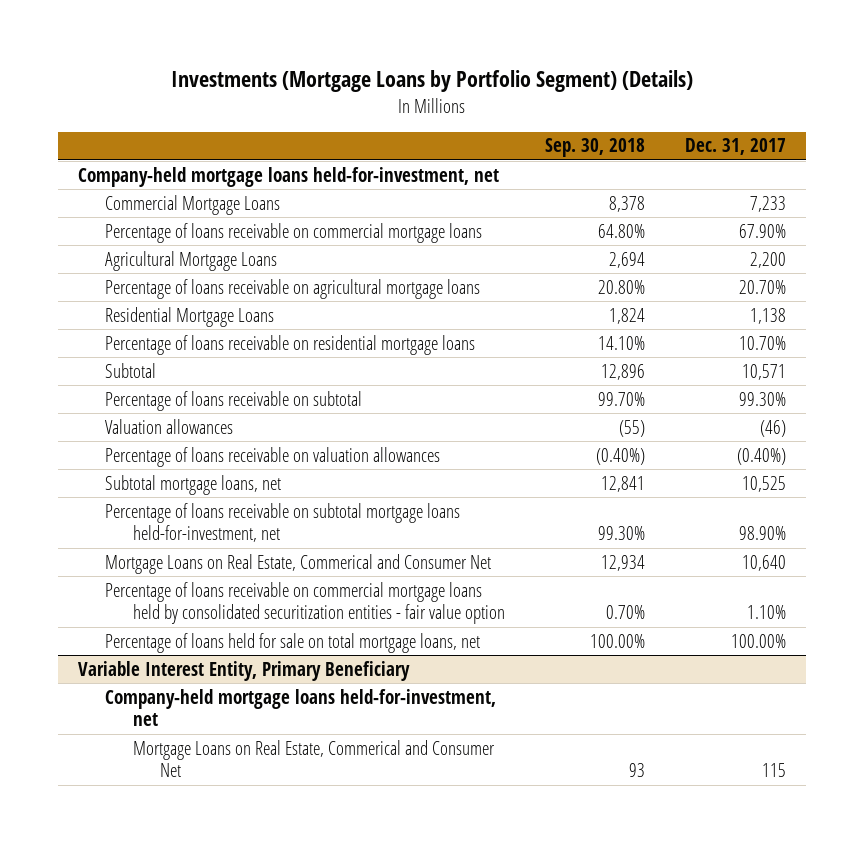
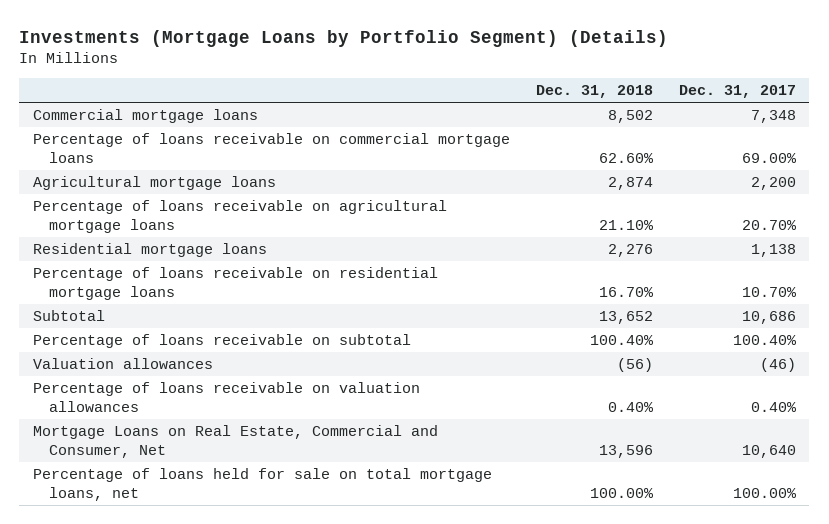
[544,138,645,158] Sep. 30, 2018 -> none
none -> [535,85,653,99] Dec. 31, 2018
[77,166,499,187] Company-held mortgage loans held-for-investment, net -> none
[105,194,281,215] Commercial Mortgage Loans -> [32,109,258,124] Commercial mortgage loans
[749,195,786,212] 7,233 -> [750,110,796,124] 7,348
[738,223,786,238] 67.90% -> [741,152,797,163] 69.00%
[105,250,278,271] Agricultural Mortgage Loans -> [32,176,276,191] Agricultural mortgage loans
[105,306,275,327] Residential Mortgage Loans -> [32,243,267,258] Residential mortgage loans
[741,363,786,380] 10,571 -> [741,311,796,325] 10,686
[738,391,786,406] 99.30% -> [732,335,797,346] 100.40%
[105,474,282,495] Subtotal mortgage loans, net -> none
[105,502,461,543] Percentage of loans receivable on subtotal mortgage loans held-for-investment, net -> none
[105,581,505,625] Percentage of loans receivable on commercial mortgage loans held by consolidated securitization entities - fair value option -> none
[736,447,786,465] (0.40%) -> [750,401,797,412] 0.40%
[105,553,492,574] Mortgage Loans on Real Estate, Commerical and Consumer Net -> [32,425,438,458] Mortgage Loans on Real Estate, Commercial and Consumer, Net
[77,660,410,681] Variable Interest Entity, Primary Beneficiary -> none
[105,688,497,727] Company-held mortgage loans held-for-investment, net -> none
[132,739,495,778] Mortgage Loans on Real Estate, Commerical and Consumer Net -> none

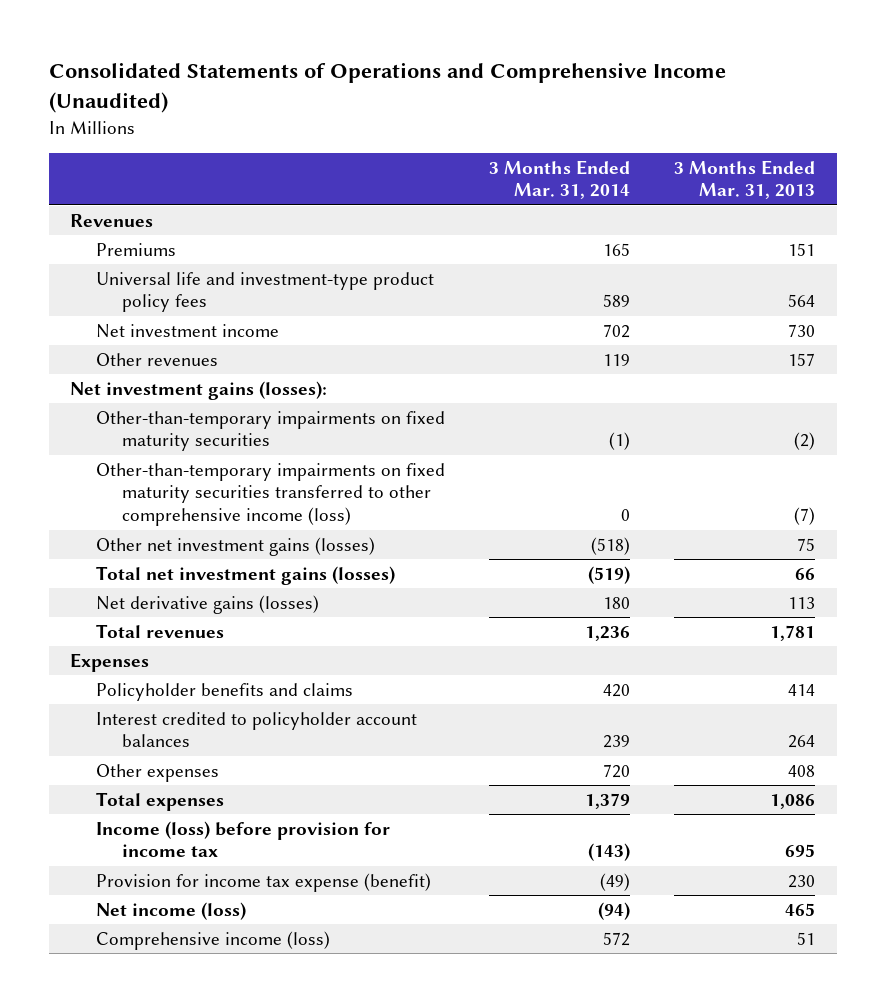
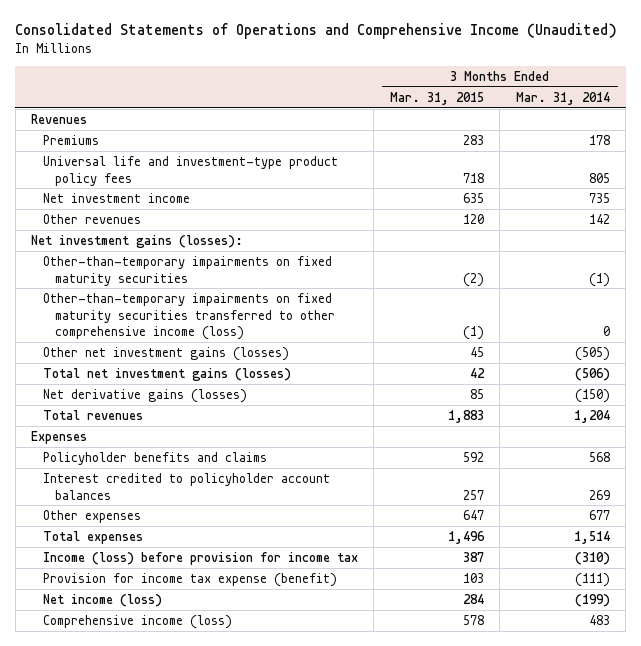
[673,159,815,200] 3 Months Ended Mar. 31, 2013 -> none
none -> [389,91,484,105] Mar. 31, 2015
[602,242,630,256] 165 -> [588,134,610,145] 178
[602,294,630,308] 589 -> [588,172,610,183] 805
[602,323,630,338] 702 -> [588,192,610,203] 735
[602,353,630,366] 119 -> [588,213,610,224] 142
[590,536,630,555] (518) -> [574,346,610,361] (505)
[587,565,630,584] (519) -> [574,367,610,381] (506)
[602,596,630,609] 180 -> [574,388,610,403] (150)
[584,625,630,641] 1,236 -> [573,409,610,423] 1,204
[602,683,630,697] 420 -> [588,451,610,462] 568
[602,735,630,749] 239 -> [588,489,610,500] 269
[602,763,630,778] 720 -> [588,509,610,520] 677
[584,792,630,809] 1,379 -> [573,530,610,544] 1,514
[587,843,630,862] (143) -> [574,551,610,565] (310)
[599,872,630,891] (49) -> [574,572,610,587] (111)
[597,901,630,920] (94) -> [574,593,610,607] (199)
[602,931,630,946] 572 -> [588,614,610,625] 483

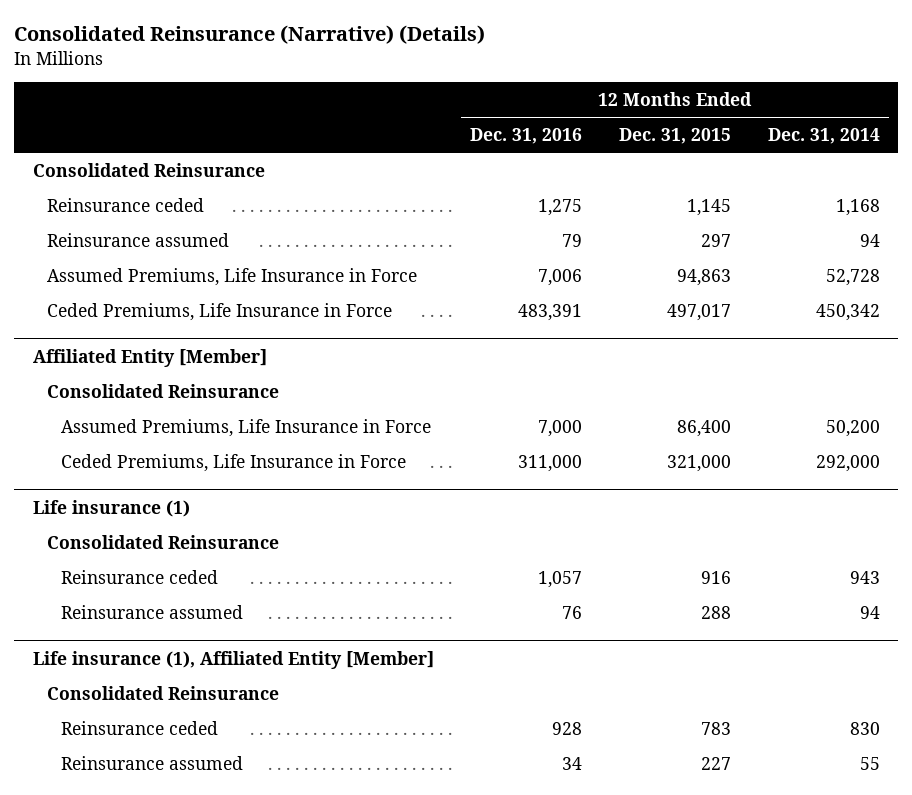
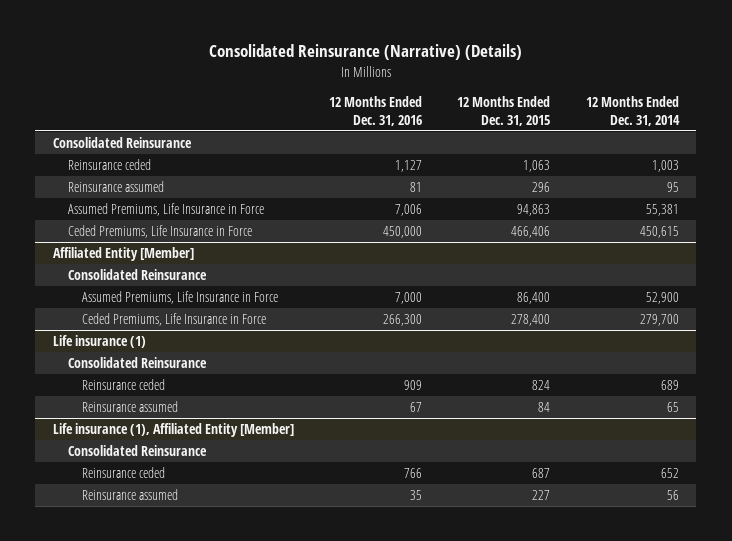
[538,198,583,216] 1,275 -> [395,160,423,173] 1,127
[686,198,731,216] 1,145 -> [523,160,551,173] 1,063
[835,198,880,216] 1,168 -> [651,160,679,173] 1,003
[562,233,583,247] 79 -> [410,182,423,193] 81
[700,233,731,247] 297 -> [532,182,551,193] 296
[859,233,880,247] 94 -> [666,182,679,193] 95
[825,268,880,286] 52,728 -> [645,204,679,217] 55,381
[518,303,583,321] 483,391 -> [383,226,423,239] 450,000
[666,303,731,321] 497,017 -> [511,226,551,239] 466,406
[815,303,880,321] 450,342 -> [639,226,679,239] 450,615
[825,419,880,437] 50,200 -> [645,292,679,305] 52,900
[518,454,583,472] 311,000 -> [383,314,423,327] 266,300
[666,454,731,472] 321,000 -> [511,314,551,327] 278,400
[815,454,880,472] 292,000 -> [639,314,679,327] 279,700
[538,570,583,588] 1,057 -> [404,380,423,391] 909
[700,570,731,584] 916 -> [532,380,551,391] 824
[849,570,880,584] 943 -> [660,380,679,391] 689
[562,605,583,619] 76 -> [410,402,423,413] 67
[700,605,731,619] 288 -> [538,402,551,413] 84
[859,605,880,619] 94 -> [666,402,679,413] 65
[552,721,583,735] 928 -> [404,468,423,479] 766
[700,721,731,735] 783 -> [532,468,551,479] 687
[849,721,880,735] 830 -> [660,468,679,479] 652
[562,756,583,770] 34 -> [410,490,423,501] 35
[859,756,880,770] 55 -> [666,490,679,501] 56

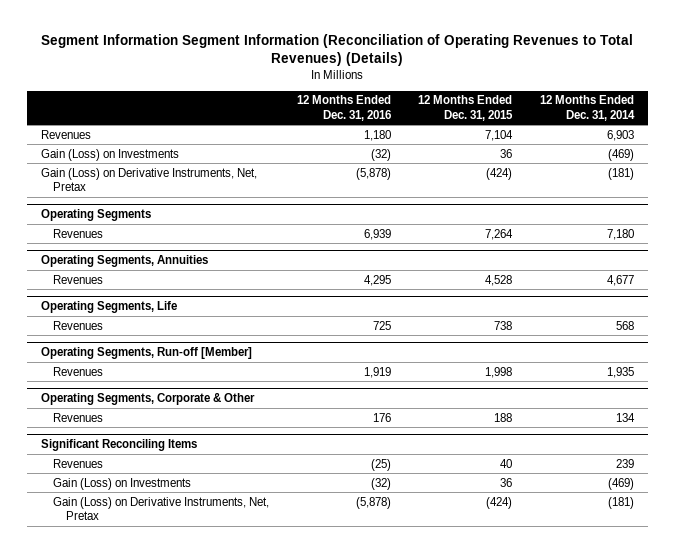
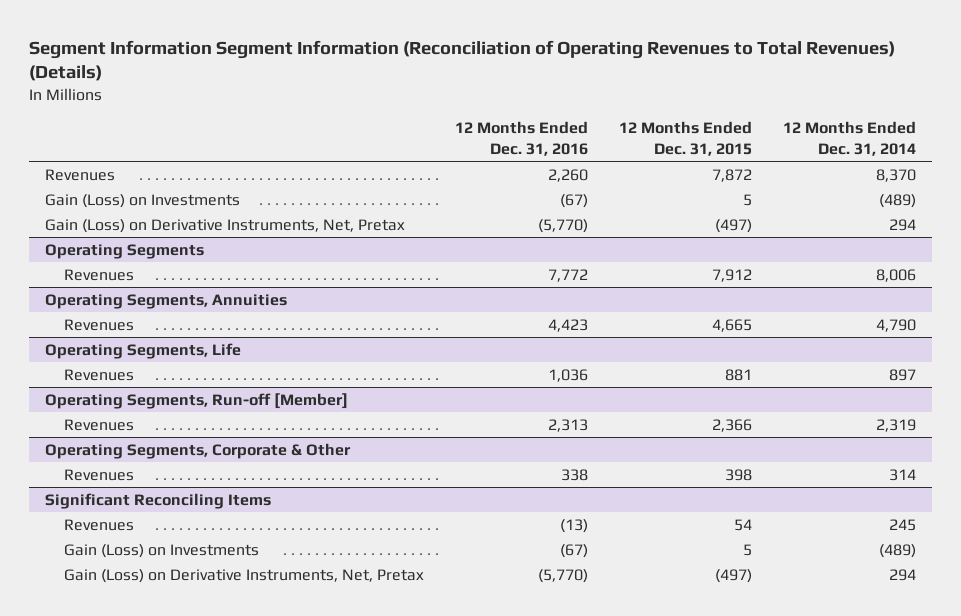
[363,129,391,141] 1,180 -> [547,168,588,182] 2,260
[485,129,514,141] 7,104 -> [712,168,753,182] 7,872
[606,129,634,141] 6,903 -> [876,168,917,182] 8,370
[370,148,391,161] (32) -> [559,193,588,208] (67)
[500,148,513,158] 36 -> [743,193,753,206] 5
[607,148,634,161] (469) -> [879,193,917,208] (489)
[355,167,391,180] (5,878) -> [537,218,588,233] (5,770)
[486,167,513,180] (424) -> [715,218,753,233] (497)
[607,167,634,180] (181) -> [889,218,917,231] 294
[363,228,391,240] 6,939 -> [547,268,588,282] 7,772
[485,228,514,240] 7,264 -> [712,268,753,282] 7,912
[606,228,634,240] 7,180 -> [876,268,917,282] 8,006
[363,274,391,286] 4,295 -> [547,318,588,332] 4,423
[485,274,513,286] 4,528 -> [712,318,753,332] 4,665
[606,274,634,286] 4,677 -> [876,318,917,332] 4,790
[372,320,391,330] 725 -> [547,368,588,382] 1,036
[494,320,513,330] 738 -> [725,368,753,381] 881
[615,320,634,330] 568 -> [889,368,917,381] 897
[363,366,391,378] 1,919 -> [547,418,588,432] 2,313
[485,366,513,378] 1,998 -> [712,418,753,432] 2,366
[606,366,634,378] 1,935 -> [876,418,917,432] 2,319
[372,412,391,422] 176 -> [560,468,588,481] 338
[494,412,513,422] 188 -> [725,468,753,481] 398
[615,412,635,422] 134 -> [889,468,917,481] 314
[370,458,391,471] (25) -> [559,518,588,533] (13)
[500,458,513,468] 40 -> [734,518,753,531] 54
[615,458,634,468] 239 -> [889,518,917,531] 245
[370,477,391,490] (32) -> [559,543,588,558] (67)
[500,477,513,487] 36 -> [743,543,753,556] 5
[607,477,634,490] (469) -> [879,543,917,558] (489)
[355,496,391,509] (5,878) -> [537,568,588,583] (5,770)
[486,496,513,509] (424) -> [715,568,753,583] (497)
[607,496,634,509] (181) -> [889,568,917,581] 294

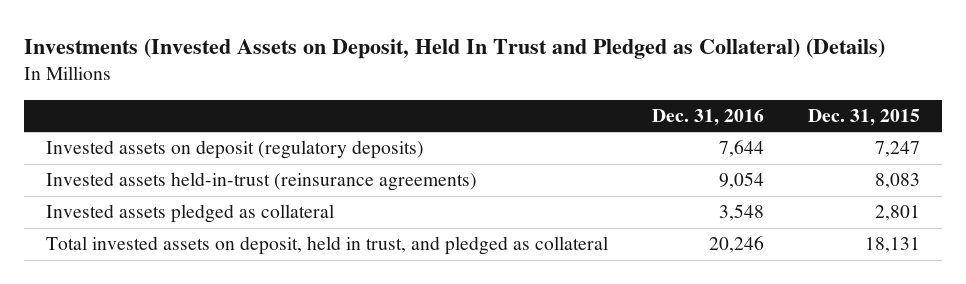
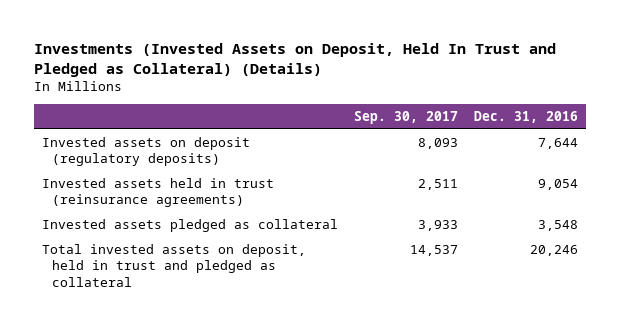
[808,108,921,126] Dec. 31, 2015 -> none
none -> [353,111,458,125] Sep. 30, 2017
[46,172,478,192] Invested assets held-in-trust (reinsurance agreements) -> [41,177,274,208] Invested assets held in trust (reinsurance agreements)
[46,236,609,256] Total invested assets on deposit, held in trust, and pledged as collateral -> [41,243,306,287] Total invested assets on deposit, held in trust and pledged as collateral

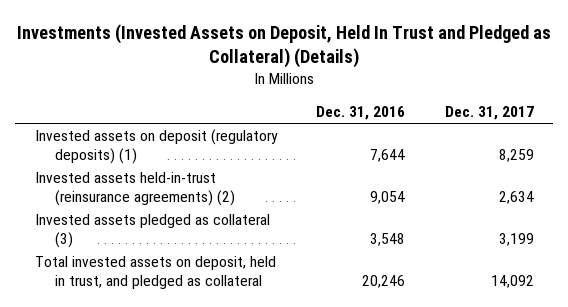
[353,111,458,125] Sep. 30, 2017 -> none
none -> [444,106,534,121] Dec. 31, 2017
[41,136,250,167] Invested assets on deposit (regulatory deposits) -> [34,129,278,164] Invested assets on deposit (regulatory deposits) (1)
[41,177,274,208] Invested assets held in trust (reinsurance agreements) -> [34,172,236,206] Invested assets held-in-trust (reinsurance agreements) (2)
[41,218,338,232] Invested assets pledged as collateral -> [34,214,270,248] Invested assets pledged as collateral (3)
[41,243,306,287] Total invested assets on deposit, held in trust and pledged as collateral -> [34,256,276,289] Total invested assets on deposit, held in trust, and pledged as collateral

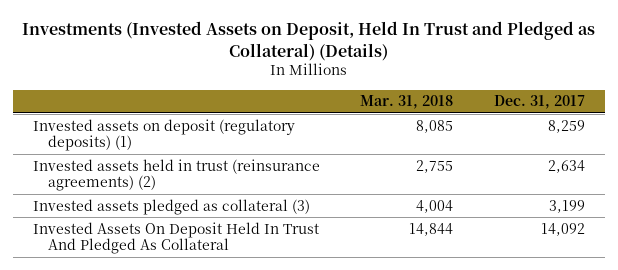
[316,106,406,121] Dec. 31, 2016 -> none
none -> [360,95,454,110] Mar. 31, 2018
[34,172,236,206] Invested assets held-in-trust (reinsurance agreements) (2) -> [33,158,321,192] Invested assets held in trust (reinsurance agreements) (2)
[34,256,276,289] Total invested assets on deposit, held in trust, and pledged as collateral -> [33,221,320,255] Invested Assets On Deposit Held In Trust And Pledged As Collateral

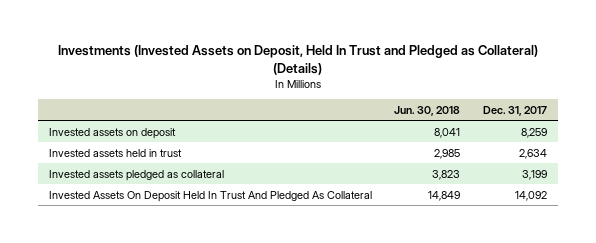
[360,95,454,110] Mar. 31, 2018 -> none
none -> [394,105,461,116] Jun. 30, 2018
[33,118,296,152] Invested assets on deposit (regulatory deposits) (1) -> [49,127,177,139] Invested assets on deposit
[33,158,321,192] Invested assets held in trust (reinsurance agreements) (2) -> [49,148,183,157] Invested assets held in trust
[33,198,311,215] Invested assets pledged as collateral (3) -> [49,169,225,181] Invested assets pledged as collateral

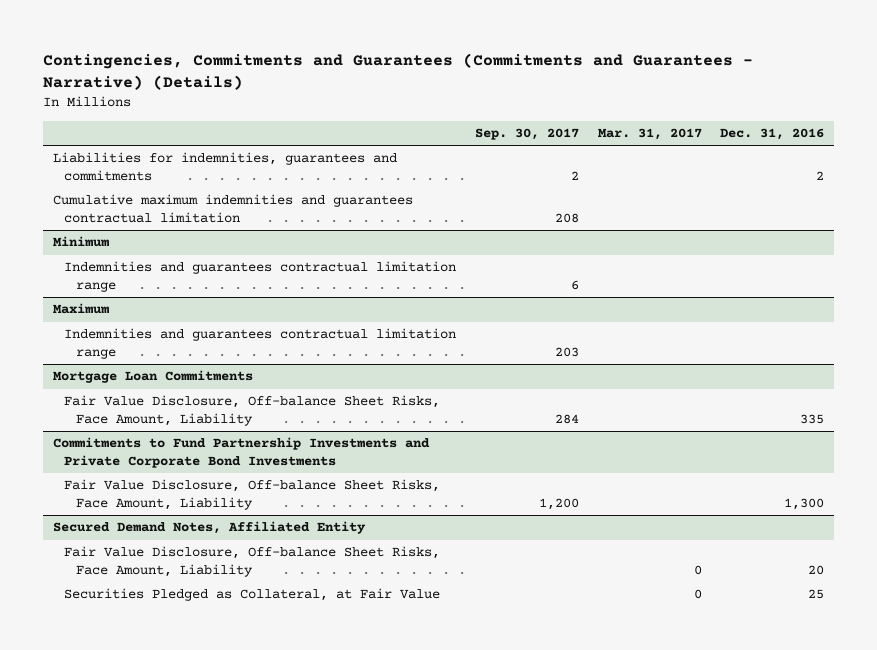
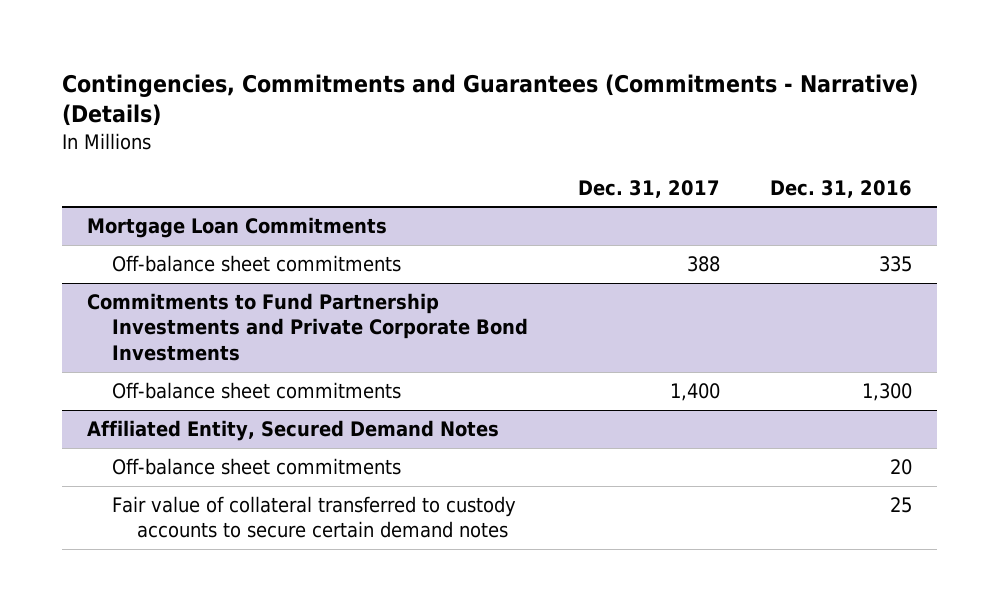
[43,53,754,91] Contingencies, Commitments and Guarantees (Commitments and Guarantees - Narrative) (Details) -> [61,73,918,127] Contingencies, Commitments and Guarantees (Commitments - Narrative) (Details)
[475,127,580,140] Sep. 30, 2017 -> none
[597,127,702,140] Mar. 31, 2017 -> none
none -> [577,179,720,198] Dec. 31, 2017
[52,152,397,182] Liabilities for indemnities, guarantees and commitments -> none
[52,194,413,224] Cumulative maximum indemnities and guarantees contractual limitation -> none
[52,236,109,248] Minimum -> none
[64,261,457,293] Indemnities and guarantees contractual limitation range -> none
[52,303,109,315] Maximum -> none
[64,328,457,360] Indemnities and guarantees contractual limitation range -> none
[64,395,441,427] Fair Value Disclosure, Off-balance Sheet Risks, Face Amount, Liability -> [111,255,401,273] Off-balance sheet commitments
[64,479,441,511] Fair Value Disclosure, Off-balance Sheet Risks, Face Amount, Liability -> [111,382,401,400] Off-balance sheet commitments
[52,521,366,535] Secured Demand Notes, Affiliated Entity -> [86,420,499,442] Affiliated Entity, Secured Demand Notes
[64,546,441,578] Fair Value Disclosure, Off-balance Sheet Risks, Face Amount, Liability -> [111,458,401,476] Off-balance sheet commitments
[64,588,441,602] Securities Pledged as Collateral, at Fair Value -> [111,496,516,539] Fair value of collateral transferred to custody accounts to secure certain demand notes

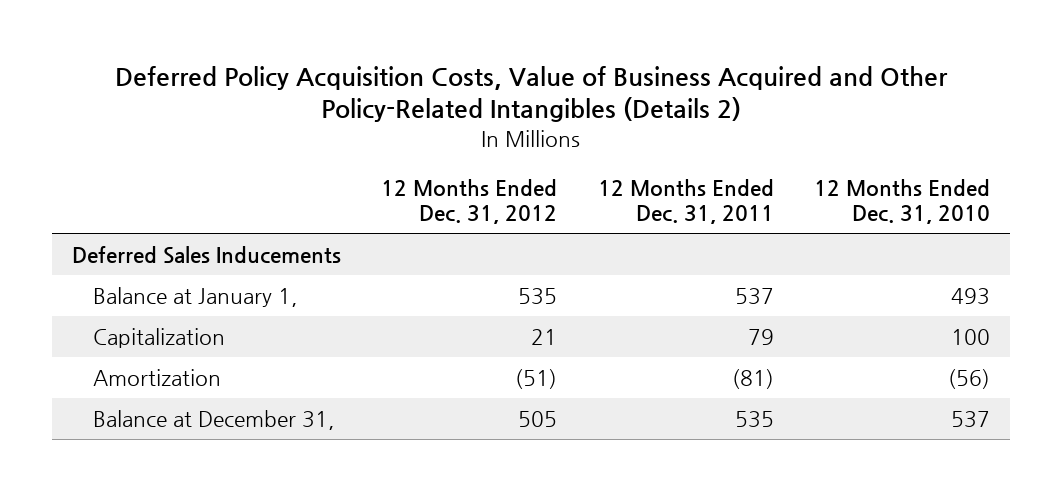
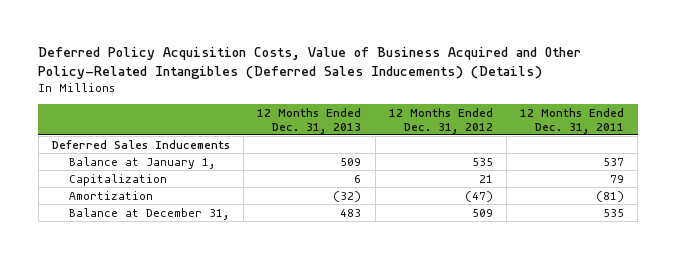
[114,65,948,123] Deferred Policy Acquisition Costs, Value of Business Acquired and Other Policy-Related Intangibles (Details 2) -> [38,46,582,79] Deferred Policy Acquisition Costs, Value of Business Acquired and Other Policy-Related Intangibles (Deferred Sales Inducements) (Details)
[813,178,990,225] 12 Months Ended Dec. 31, 2010 -> none
none -> [257,107,362,134] 12 Months Ended Dec. 31, 2013
[515,368,558,389] (51) -> [464,190,493,202] (47)
[518,410,558,427] 505 -> [471,208,493,217] 509

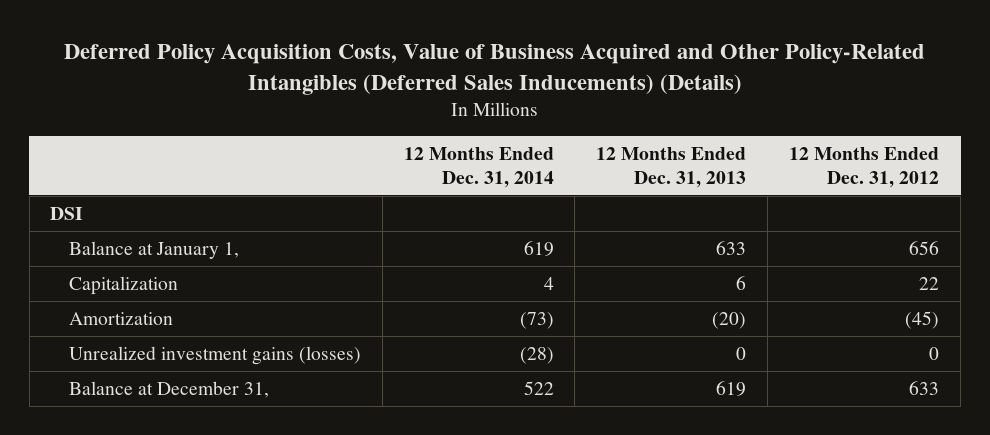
[520,107,625,134] 12 Months Ended Dec. 31, 2011 -> none
none -> [403,146,554,188] 12 Months Ended Dec. 31, 2014
[51,139,230,149] Deferred Sales Inducements -> [50,207,84,221] DSI
[340,157,362,166] 509 -> [716,241,747,256] 633
[471,157,493,166] 535 -> [909,241,940,256] 656
[478,174,493,183] 21 -> [919,277,940,291] 22
[333,190,362,202] (32) -> [712,312,747,330] (20)
[464,190,493,202] (47) -> [905,311,940,330] (45)
none -> [68,346,361,366] Unrealized investment gains (losses)
[340,208,362,217] 483 -> [716,381,747,397] 619
[471,208,493,217] 509 -> [909,381,940,396] 633

